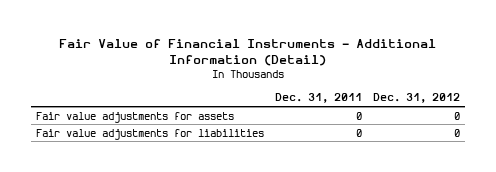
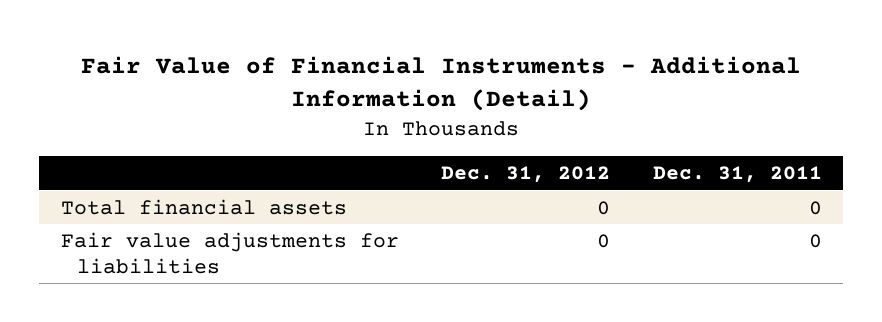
[36,111,235,123] Fair value adjustments for assets -> [60,198,347,215] Total financial assets

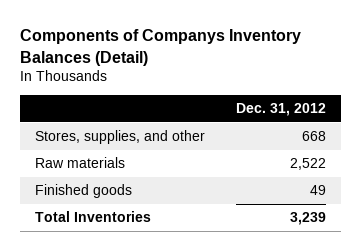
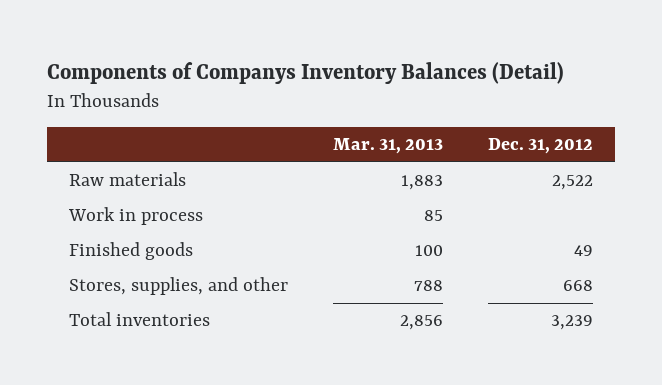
none -> [333,138,444,155] Mar. 31, 2013
none -> [68,207,204,226] Work in process
[35,130,206,145] Stores, supplies, and other -> [69,277,289,296] Stores, supplies, and other
[35,211,152,223] Total Inventories -> [69,312,211,327] Total inventories

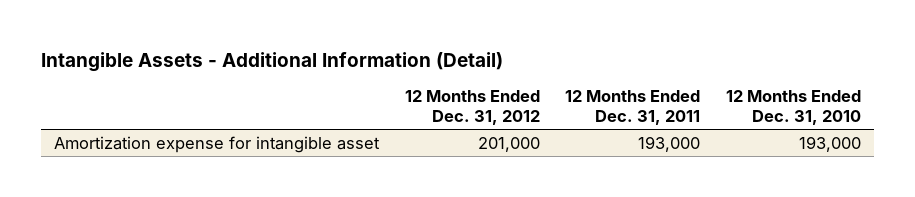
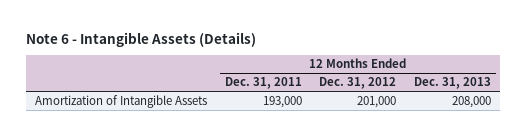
[40,51,503,72] Intangible Assets - Additional Information (Detail) -> [25,31,256,47] Note 6 - Intangible Assets (Details)
[726,90,862,126] 12 Months Ended Dec. 31, 2010 -> none
none -> [414,77,492,90] Dec. 31, 2013
[53,135,380,153] Amortization expense for intangible asset -> [34,95,207,109] Amortization of Intangible Assets

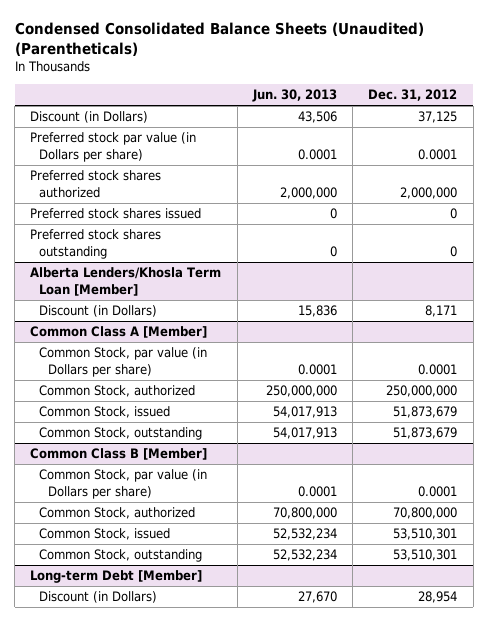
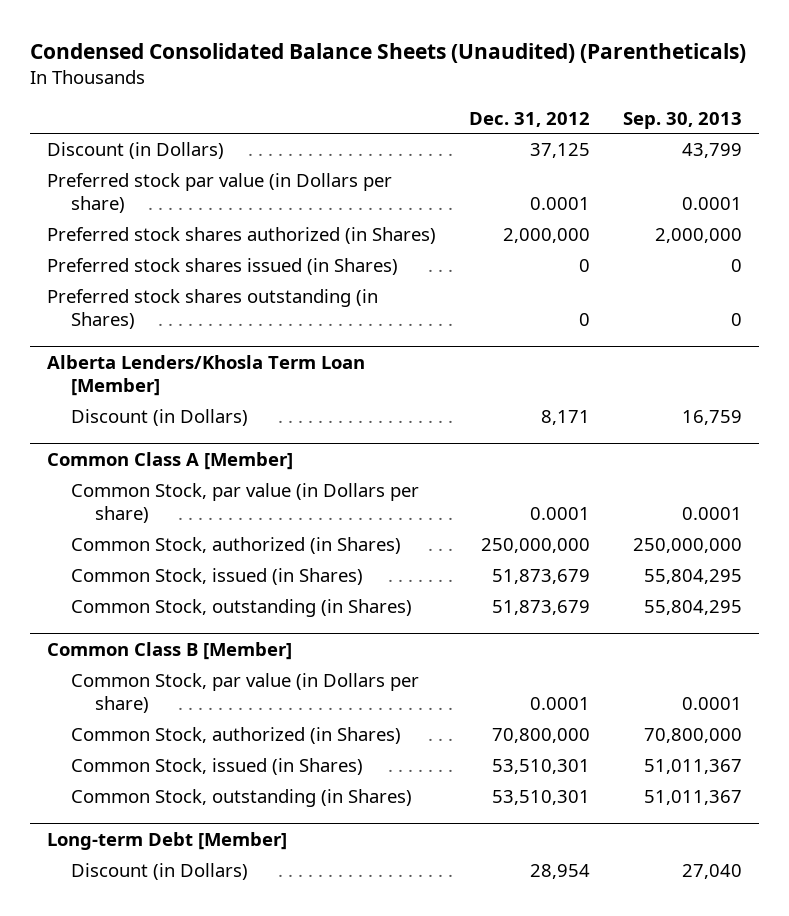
[251,89,337,103] Jun. 30, 2013 -> none
none -> [623,111,743,129] Sep. 30, 2013
[30,170,162,198] Preferred stock shares authorized -> [46,227,436,245] Preferred stock shares authorized (in Shares)
[30,208,202,220] Preferred stock shares issued -> [46,258,398,276] Preferred stock shares issued (in Shares)
[30,229,162,259] Preferred stock shares outstanding -> [46,289,378,330] Preferred stock shares outstanding (in Shares)
[39,385,196,398] Common Stock, authorized -> [71,537,402,555] Common Stock, authorized (in Shares)
[39,406,171,419] Common Stock, issued -> [71,568,364,586] Common Stock, issued (in Shares)
[39,427,203,441] Common Stock, outstanding -> [71,599,413,618] Common Stock, outstanding (in Shares)
[39,507,196,520] Common Stock, authorized -> [71,727,402,745] Common Stock, authorized (in Shares)
[39,528,171,541] Common Stock, issued -> [71,758,364,776] Common Stock, issued (in Shares)
[39,549,203,563] Common Stock, outstanding -> [71,789,413,808] Common Stock, outstanding (in Shares)

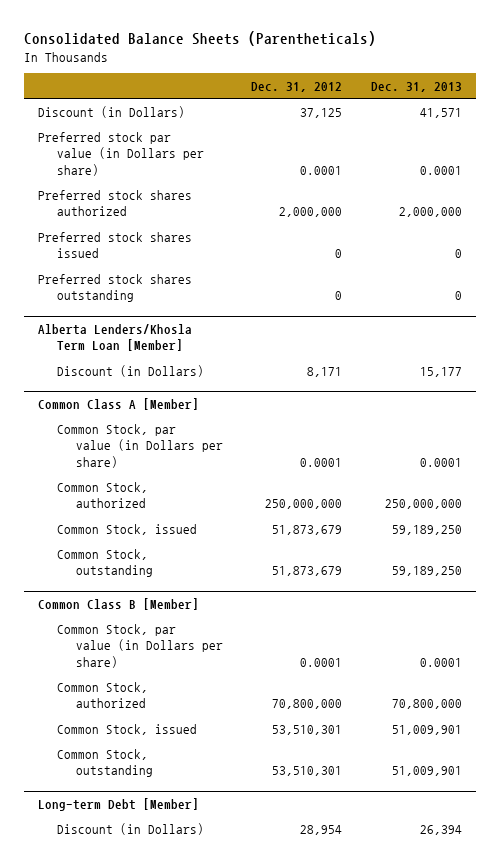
[30,43,747,64] Condensed Consolidated Balance Sheets (Unaudited) (Parentheticals) -> [23,31,376,47] Consolidated Balance Sheets (Parentheticals)
[623,111,743,129] Sep. 30, 2013 -> none
none -> [370,82,462,93] Dec. 31, 2013
[46,227,436,245] Preferred stock shares authorized (in Shares) -> [37,189,192,217] Preferred stock shares authorized
[46,258,398,276] Preferred stock shares issued (in Shares) -> [37,231,192,259] Preferred stock shares issued
[46,289,378,330] Preferred stock shares outstanding (in Shares) -> [37,273,192,303] Preferred stock shares outstanding
[71,537,402,555] Common Stock, authorized (in Shares) -> [56,481,148,509] Common Stock, authorized
[71,568,364,586] Common Stock, issued (in Shares) -> [56,523,197,535] Common Stock, issued
[71,599,413,618] Common Stock, outstanding (in Shares) -> [56,548,153,578] Common Stock, outstanding
[71,727,402,745] Common Stock, authorized (in Shares) -> [56,681,148,709] Common Stock, authorized
[71,758,364,776] Common Stock, issued (in Shares) -> [56,723,197,735] Common Stock, issued
[71,789,413,808] Common Stock, outstanding (in Shares) -> [56,748,153,778] Common Stock, outstanding

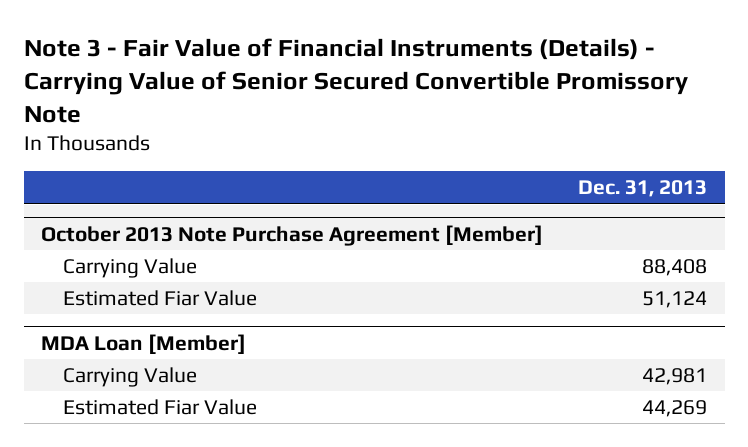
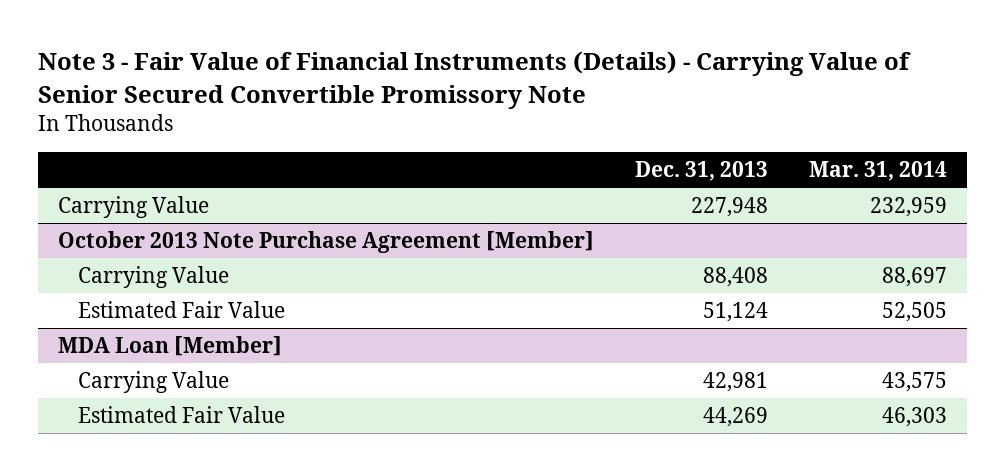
none -> [809,160,948,181] Mar. 31, 2014
none -> [58,196,210,219] Carrying Value
[63,290,258,307] Estimated Fiar Value -> [77,301,285,319] Estimated Fair Value
[63,399,258,416] Estimated Fiar Value -> [77,406,285,424] Estimated Fair Value

